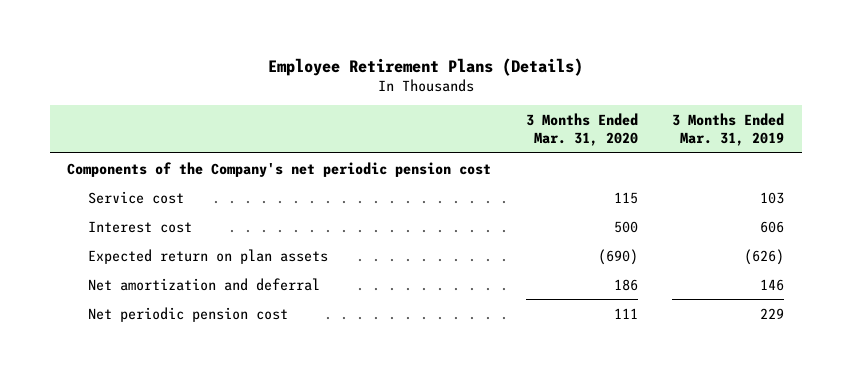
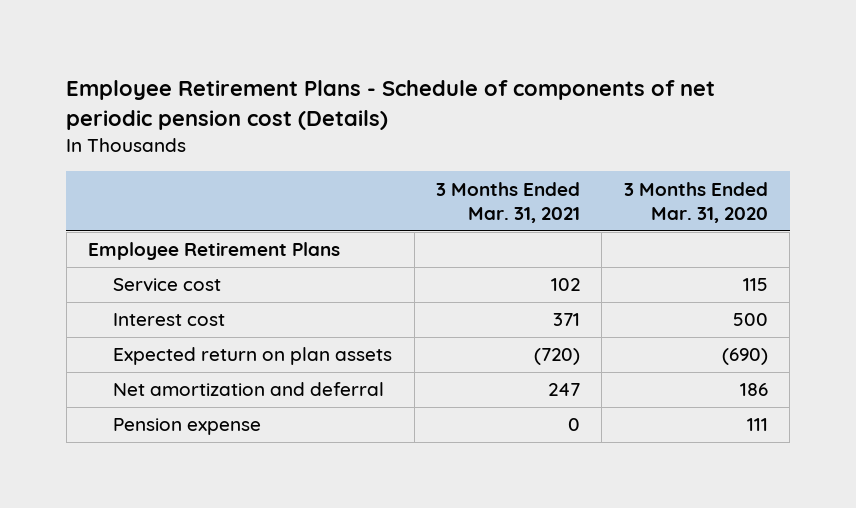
[267,57,583,76] Employee Retirement Plans (Details) -> [66,80,716,131] Employee Retirement Plans - Schedule of components of net periodic pension cost (Details)
[672,112,785,147] 3 Months Ended Mar. 31, 2019 -> none
none -> [435,181,580,224] 3 Months Ended Mar. 31, 2021
[66,161,491,177] Components of the Company's net periodic pension cost -> none
none -> [88,242,341,261] Employee Retirement Plans
[88,306,289,322] Net periodic pension cost -> [113,418,262,436] Pension expense

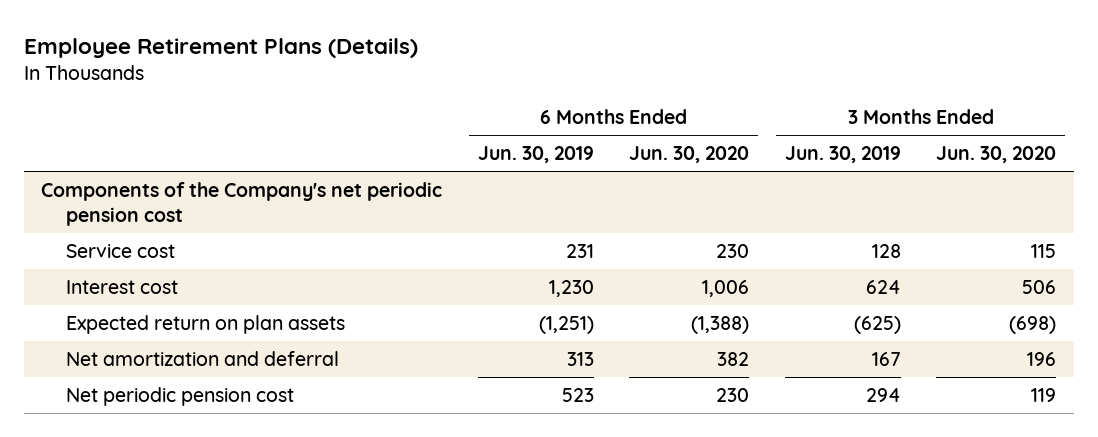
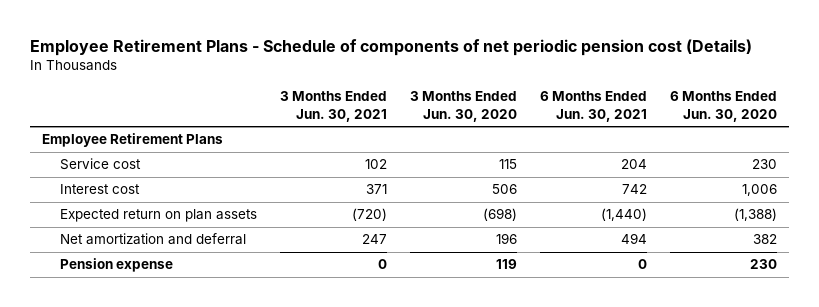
[23,37,418,58] Employee Retirement Plans (Details) -> [30,38,753,56] Employee Retirement Plans - Schedule of components of net periodic pension cost (Details)
[477,146,594,164] Jun. 30, 2019 -> none
[784,146,901,164] Jun. 30, 2019 -> none
none -> [279,91,387,122] 3 Months Ended Jun. 30, 2021
none -> [540,91,648,122] 6 Months Ended Jun. 30, 2021
[41,181,443,226] Components of the Company's net periodic pension cost -> none
none -> [41,133,223,148] Employee Retirement Plans
[66,386,295,406] Net periodic pension cost -> [59,258,173,273] Pension expense

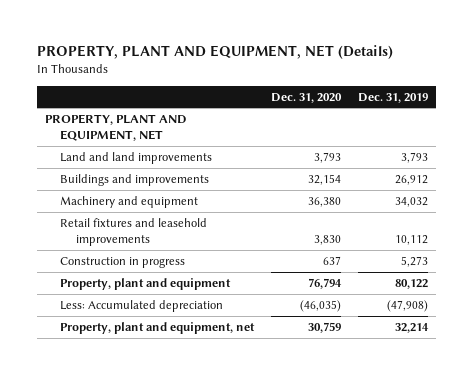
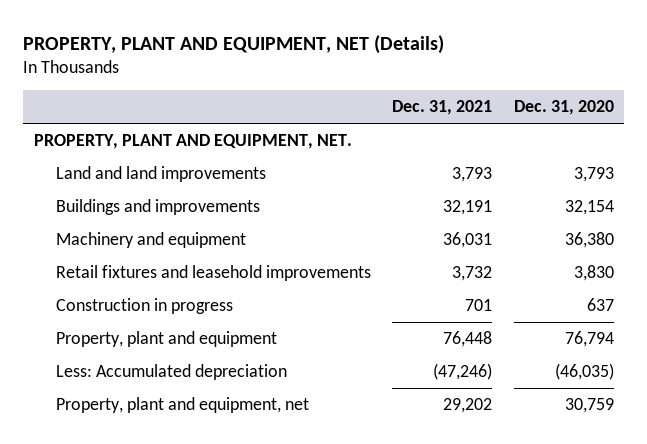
[357,92,428,103] Dec. 31, 2019 -> none
none -> [392,100,493,116] Dec. 31, 2021
[45,113,188,142] PROPERTY, PLANT AND EQUIPMENT, NET -> [33,133,352,149] PROPERTY, PLANT AND EQUIPMENT, NET.

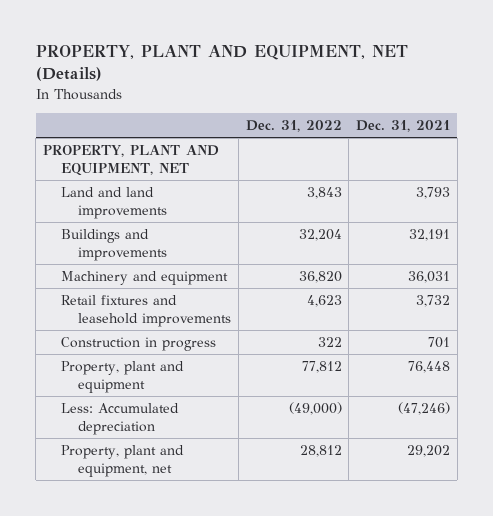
[513,100,614,116] Dec. 31, 2020 -> none
none -> [245,119,342,132] Dec. 31, 2022
[33,133,352,149] PROPERTY, PLANT AND EQUIPMENT, NET. -> [42,145,219,176] PROPERTY, PLANT AND EQUIPMENT, NET

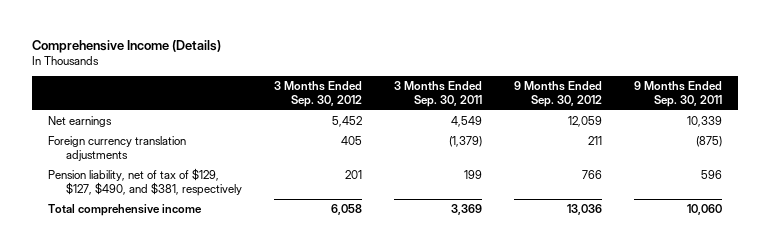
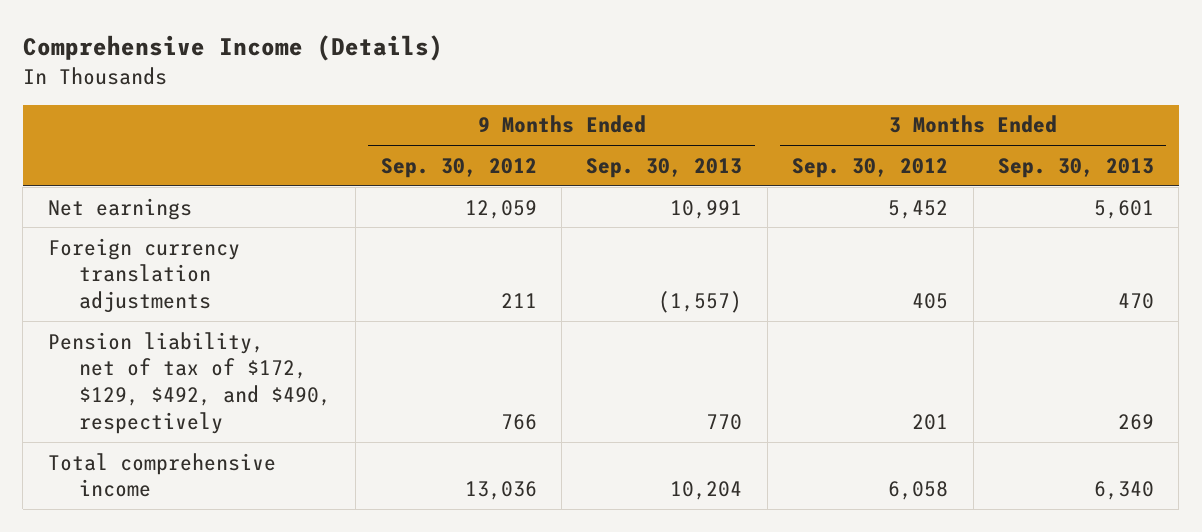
[393,81,482,107] 3 Months Ended Sep. 30, 2011 -> none
[634,81,723,107] 9 Months Ended Sep. 30, 2011 -> none
none -> [586,157,743,178] Sep. 30, 2013
none -> [997,157,1154,178] Sep. 30, 2013
[48,168,242,196] Pension liability, net of tax of $129, $127, $490, and $381, respectively -> [47,331,331,434] Pension liability, net of tax of $172, $129, $492, and $490, respectively

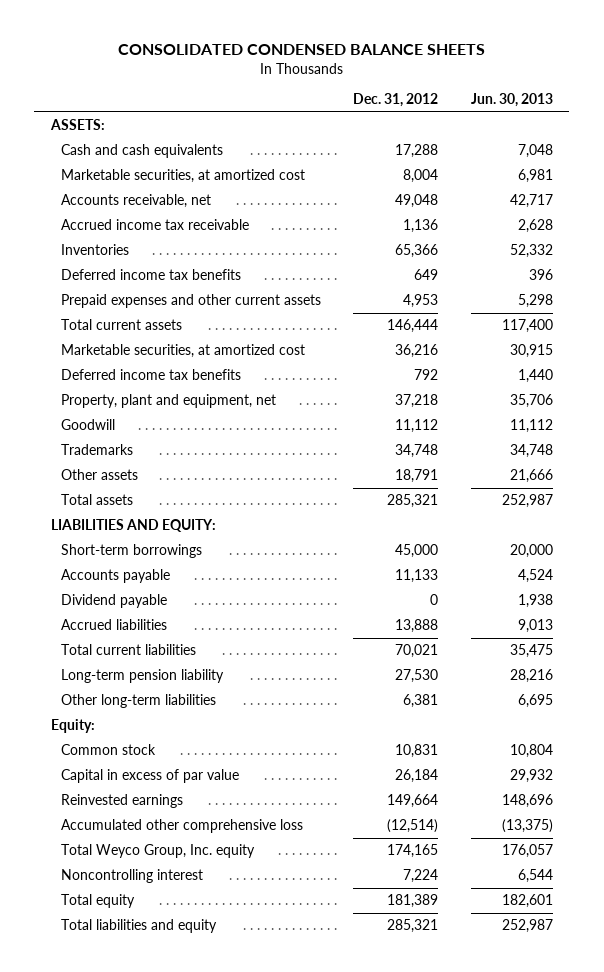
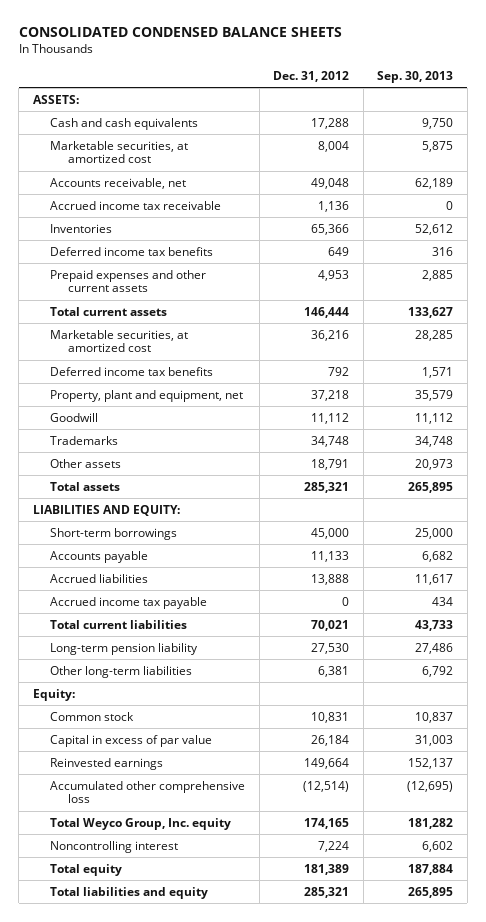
[470,93,553,108] Jun. 30, 2013 -> none
none -> [377,71,454,84] Sep. 30, 2013
[61,594,168,609] Dividend payable -> none
none -> [50,596,208,609] Accrued income tax payable

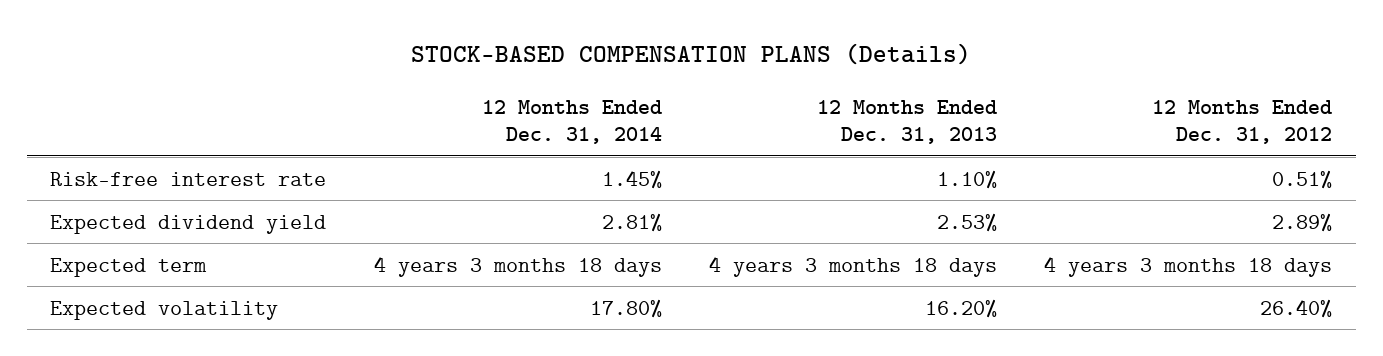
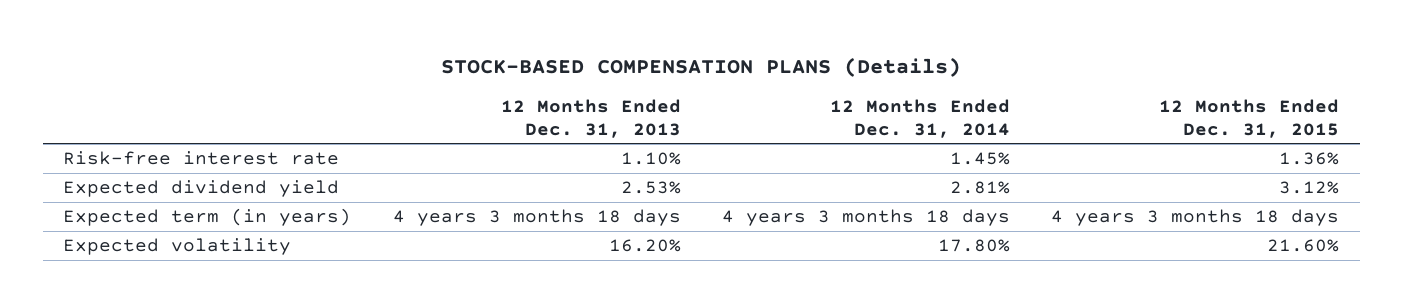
[1152,99,1333,144] 12 Months Ended Dec. 31, 2012 -> none
none -> [1159,99,1340,138] 12 Months Ended Dec. 31, 2015
[50,257,208,277] Expected term -> [63,208,352,227] Expected term (in years)

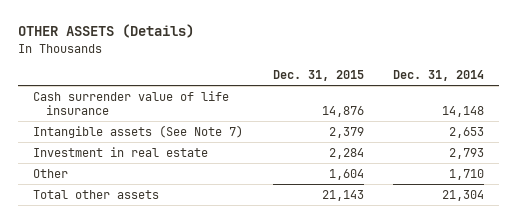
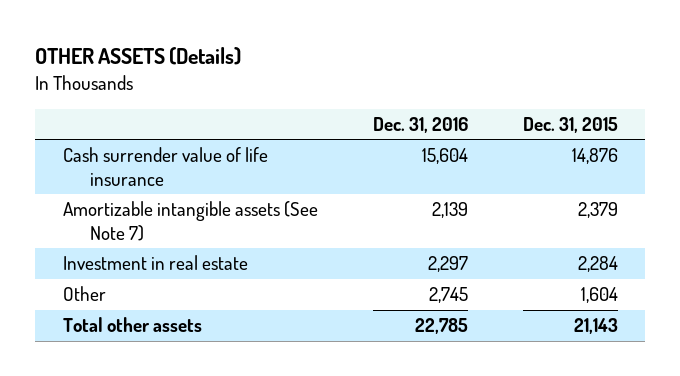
[393,70,485,82] Dec. 31, 2014 -> none
none -> [372,116,468,133] Dec. 31, 2016
[32,124,243,138] Intangible assets (See Note 7) -> [62,201,318,242] Amortizable intangible assets (See Note 7)

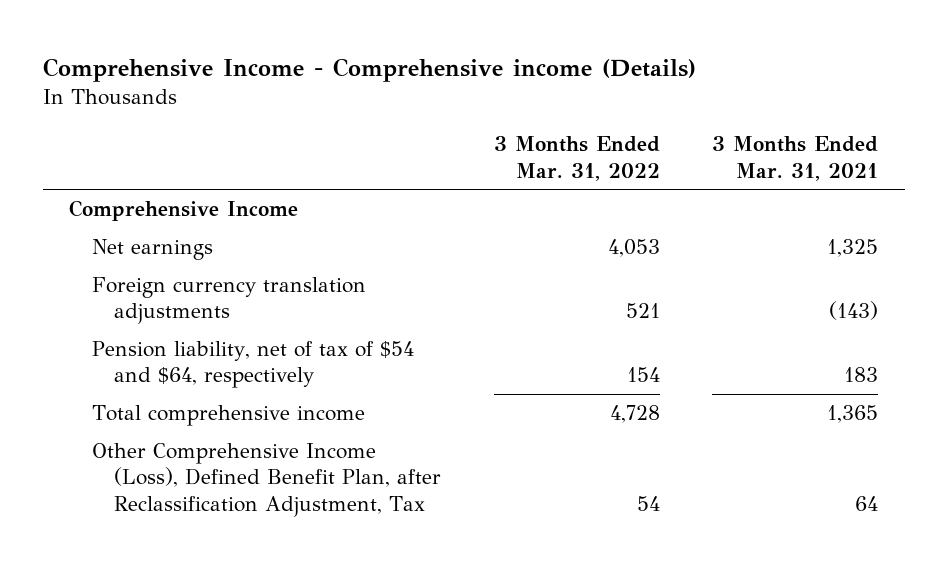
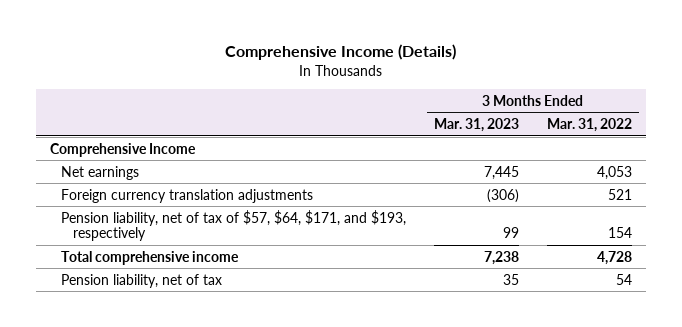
[43,57,697,82] Comprehensive Income - Comprehensive income (Details) -> [224,44,456,61] Comprehensive Income (Details)
[712,136,879,181] 3 Months Ended Mar. 31, 2021 -> none
none -> [434,117,520,132] Mar. 31, 2023
[91,341,414,389] Pension liability, net of tax of $54 and $64, respectively -> [61,209,407,242] Pension liability, net of tax of $57, $64, $171, and $193, respectively
[91,443,441,517] Other Comprehensive Income (Loss), Defined Benefit Plan, after Reclassification Adjustment, Tax -> [61,273,223,288] Pension liability, net of tax

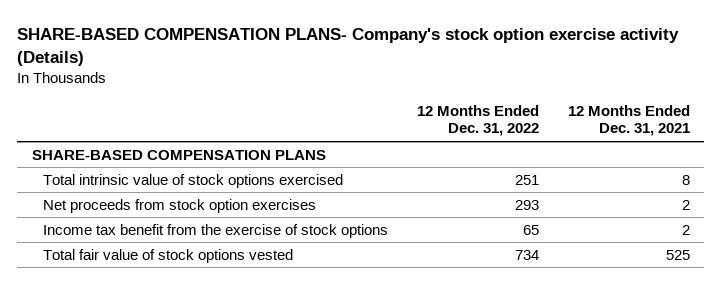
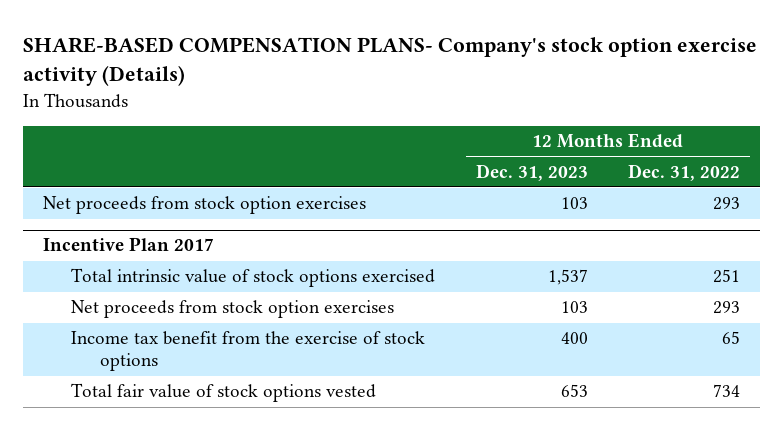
[567,104,690,137] 12 Months Ended Dec. 31, 2021 -> none
none -> [475,163,588,181] Dec. 31, 2023
[31,149,326,160] SHARE-BASED COMPENSATION PLANS -> none
none -> [43,196,367,215] Net proceeds from stock option exercises
none -> [43,237,215,252] Incentive Plan 2017

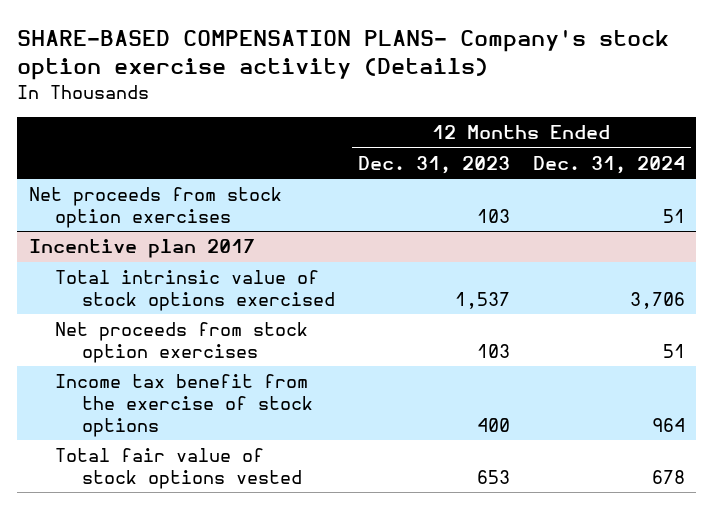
[627,163,740,181] Dec. 31, 2022 -> none
none -> [532,156,685,175] Dec. 31, 2024
[43,237,215,252] Incentive Plan 2017 -> [29,239,256,259] Incentive plan 2017

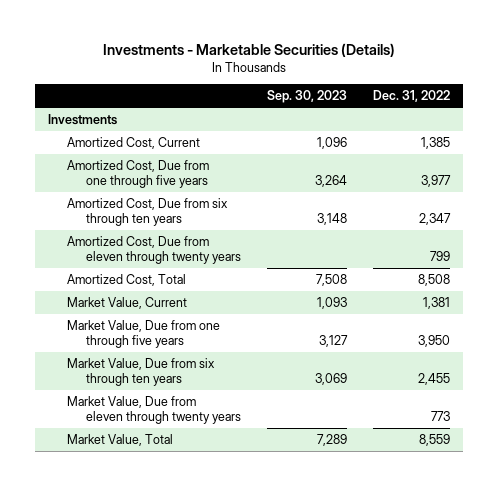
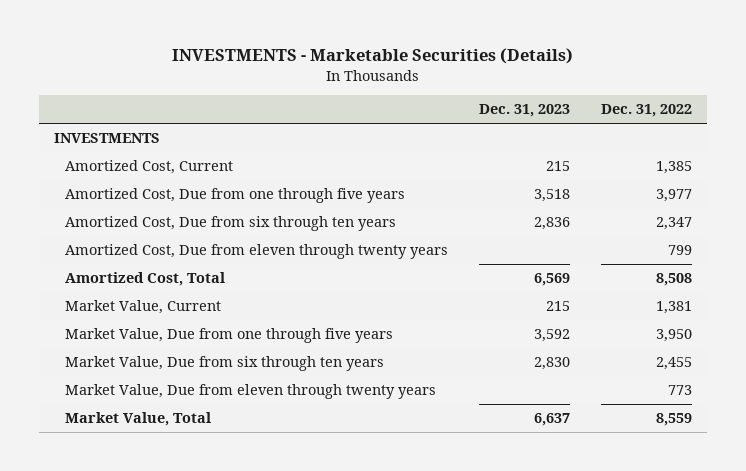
[103,42,396,57] Investments - Marketable Securities (Details) -> [171,48,573,65] INVESTMENTS - Marketable Securities (Details)
[267,90,348,104] Sep. 30, 2023 -> none
none -> [478,104,570,118] Dec. 31, 2023
[47,113,117,125] Investments -> [54,133,161,144] INVESTMENTS

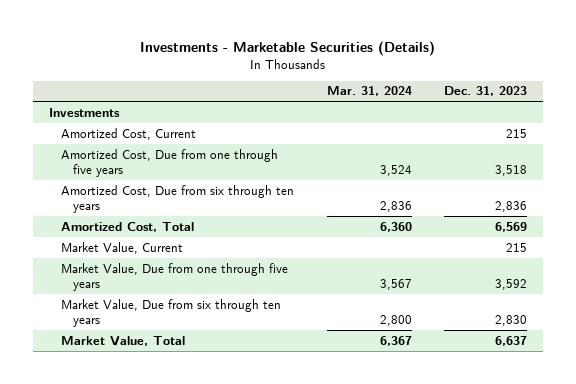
[171,48,573,65] INVESTMENTS - Marketable Securities (Details) -> [140,41,436,57] Investments - Marketable Securities (Details)
[600,104,692,118] Dec. 31, 2022 -> none
none -> [326,86,412,97] Mar. 31, 2024
[54,133,161,144] INVESTMENTS -> [49,107,121,117] Investments
[64,244,448,260] Amortized Cost, Due from eleven through twenty years -> none
[64,384,436,400] Market Value, Due from eleven through twenty years -> none

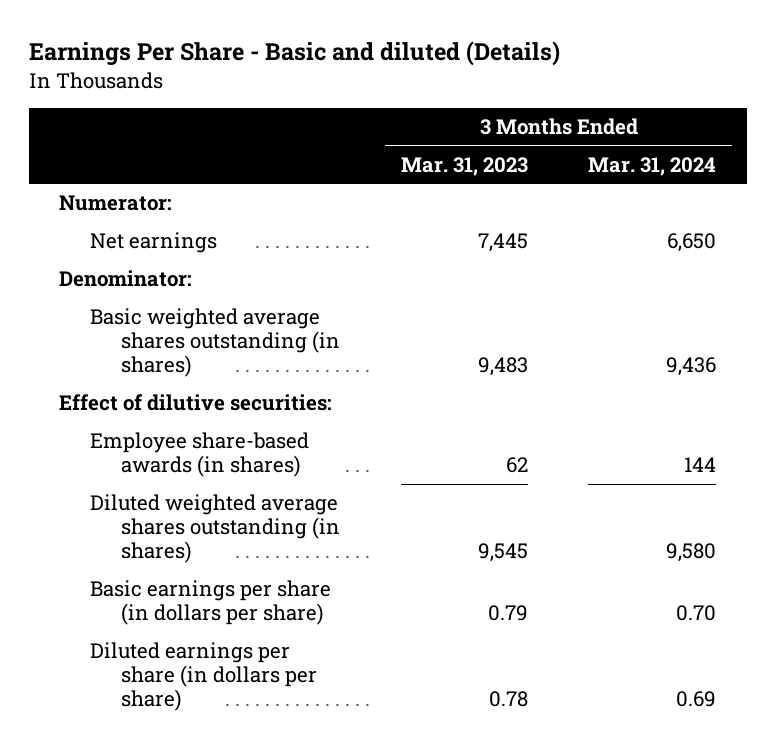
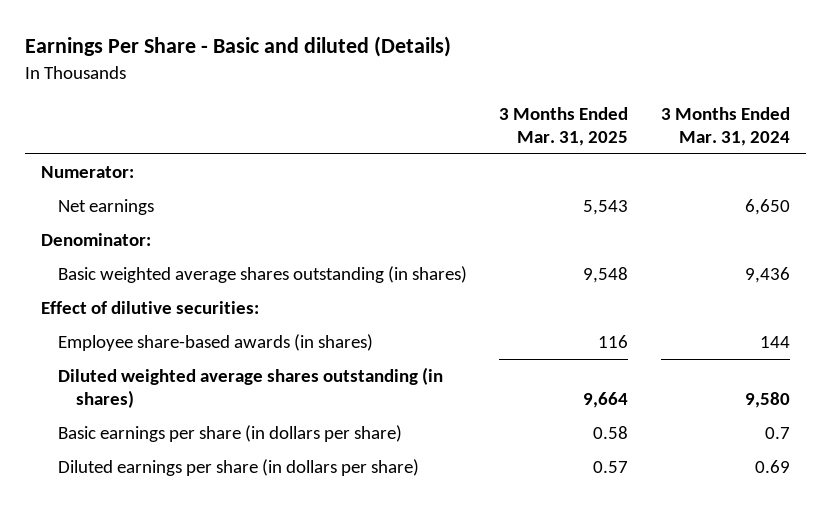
[400,156,528,176] Mar. 31, 2023 -> none
none -> [499,107,629,146] 3 Months Ended Mar. 31, 2025
[676,605,717,622] 0.70 -> [764,427,790,440] 0.7

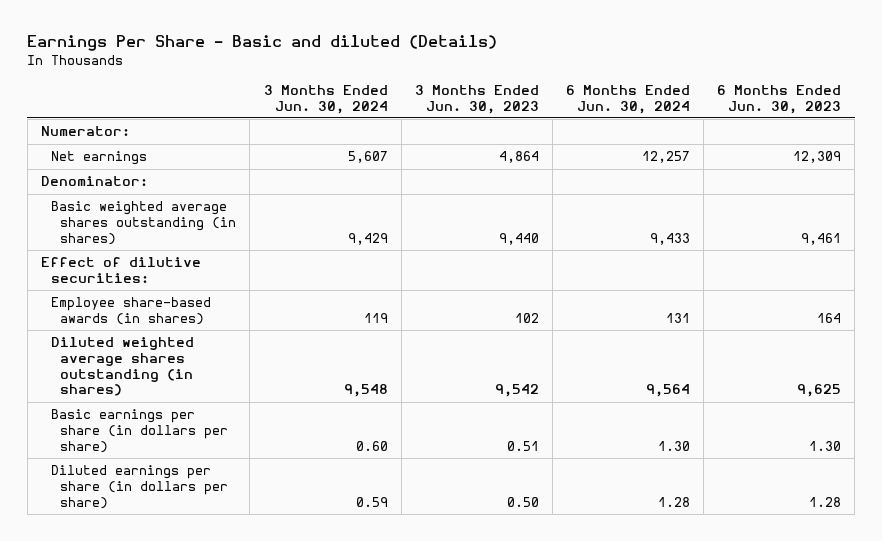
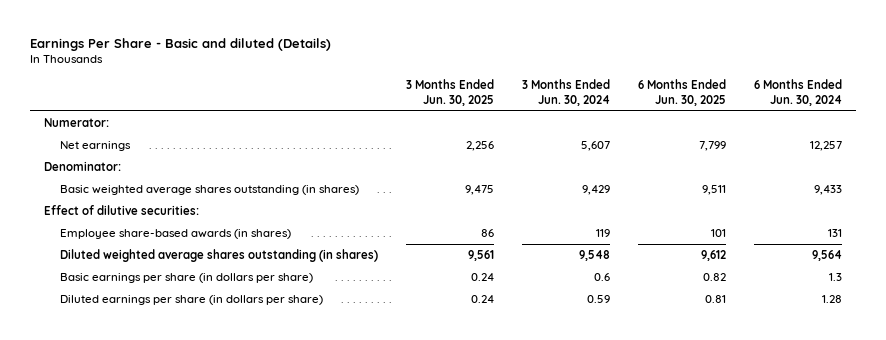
[414,84,539,114] 3 Months Ended Jun. 30, 2023 -> none
[717,84,842,114] 6 Months Ended Jun. 30, 2023 -> none
none -> [406,79,495,107] 3 Months Ended Jun. 30, 2025
none -> [638,79,727,107] 6 Months Ended Jun. 30, 2025
[355,440,388,451] 0.60 -> [594,272,611,281] 0.6
[658,440,691,451] 1.30 -> [829,272,843,281] 1.3

